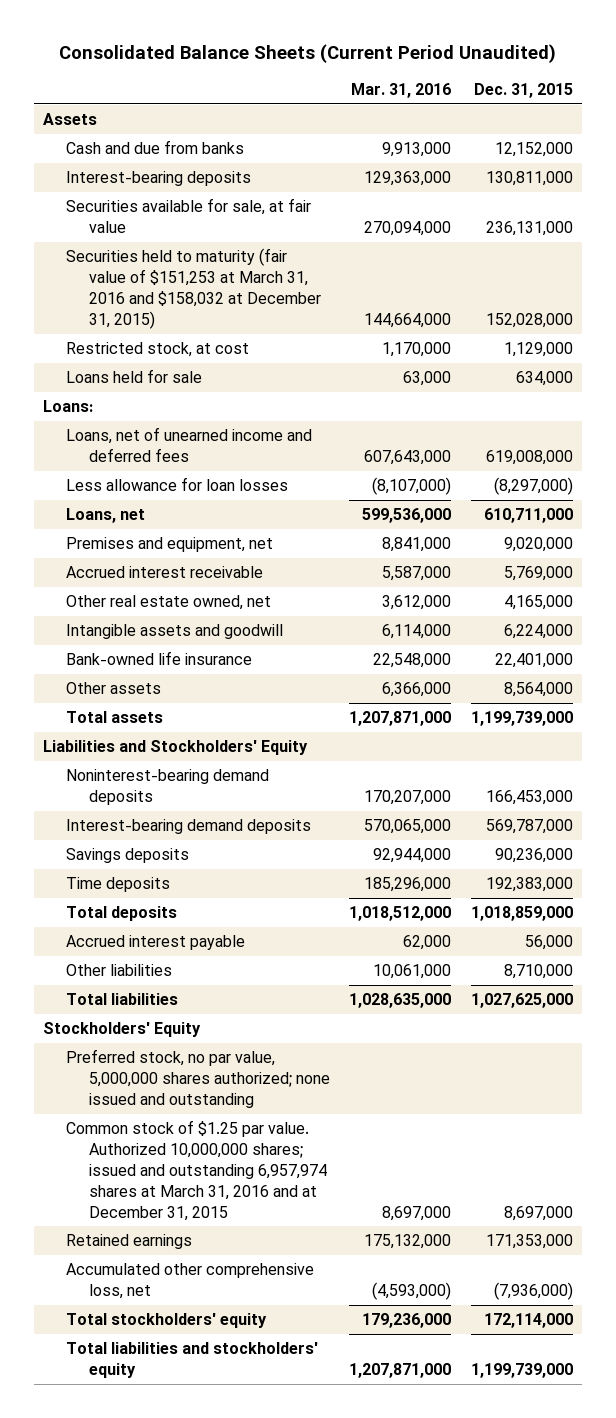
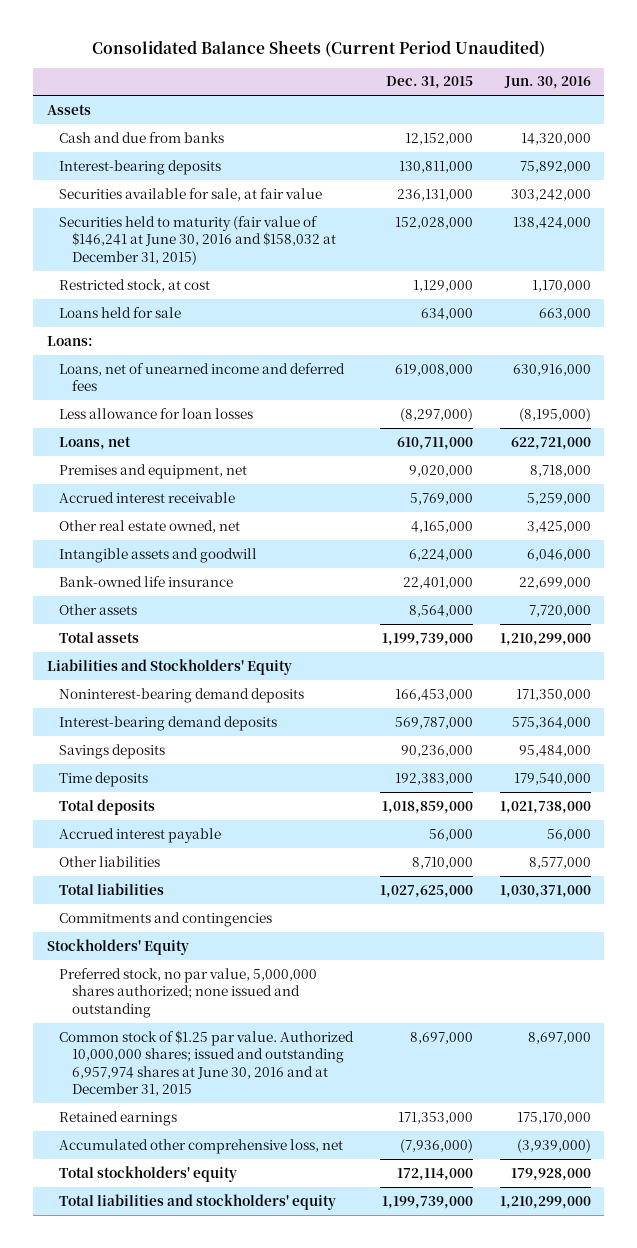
[351,83,452,99] Mar. 31, 2016 -> none
none -> [503,76,591,90] Jun. 30, 2016
[66,248,322,329] Securities held to maturity (fair value of $151,253 at March 31, 2016 and $158,032 at December 31, 2015) -> [59,215,336,265] Securities held to maturity (fair value of $146,241 at June 30, 2016 and $158,032 at December 31, 2015)
none -> [59,911,273,927] Commitments and contingencies
[66,1120,328,1221] Common stock of $1.25 par value. Authorized 10,000,000 shares; issued and outstanding 6,957,974 shares at March 31, 2016 and at December 31, 2015 -> [59,1029,355,1097] Common stock of $1.25 par value. Authorized 10,000,000 shares; issued and outstanding 6,957,974 shares at June 30, 2016 and at December 31, 2015

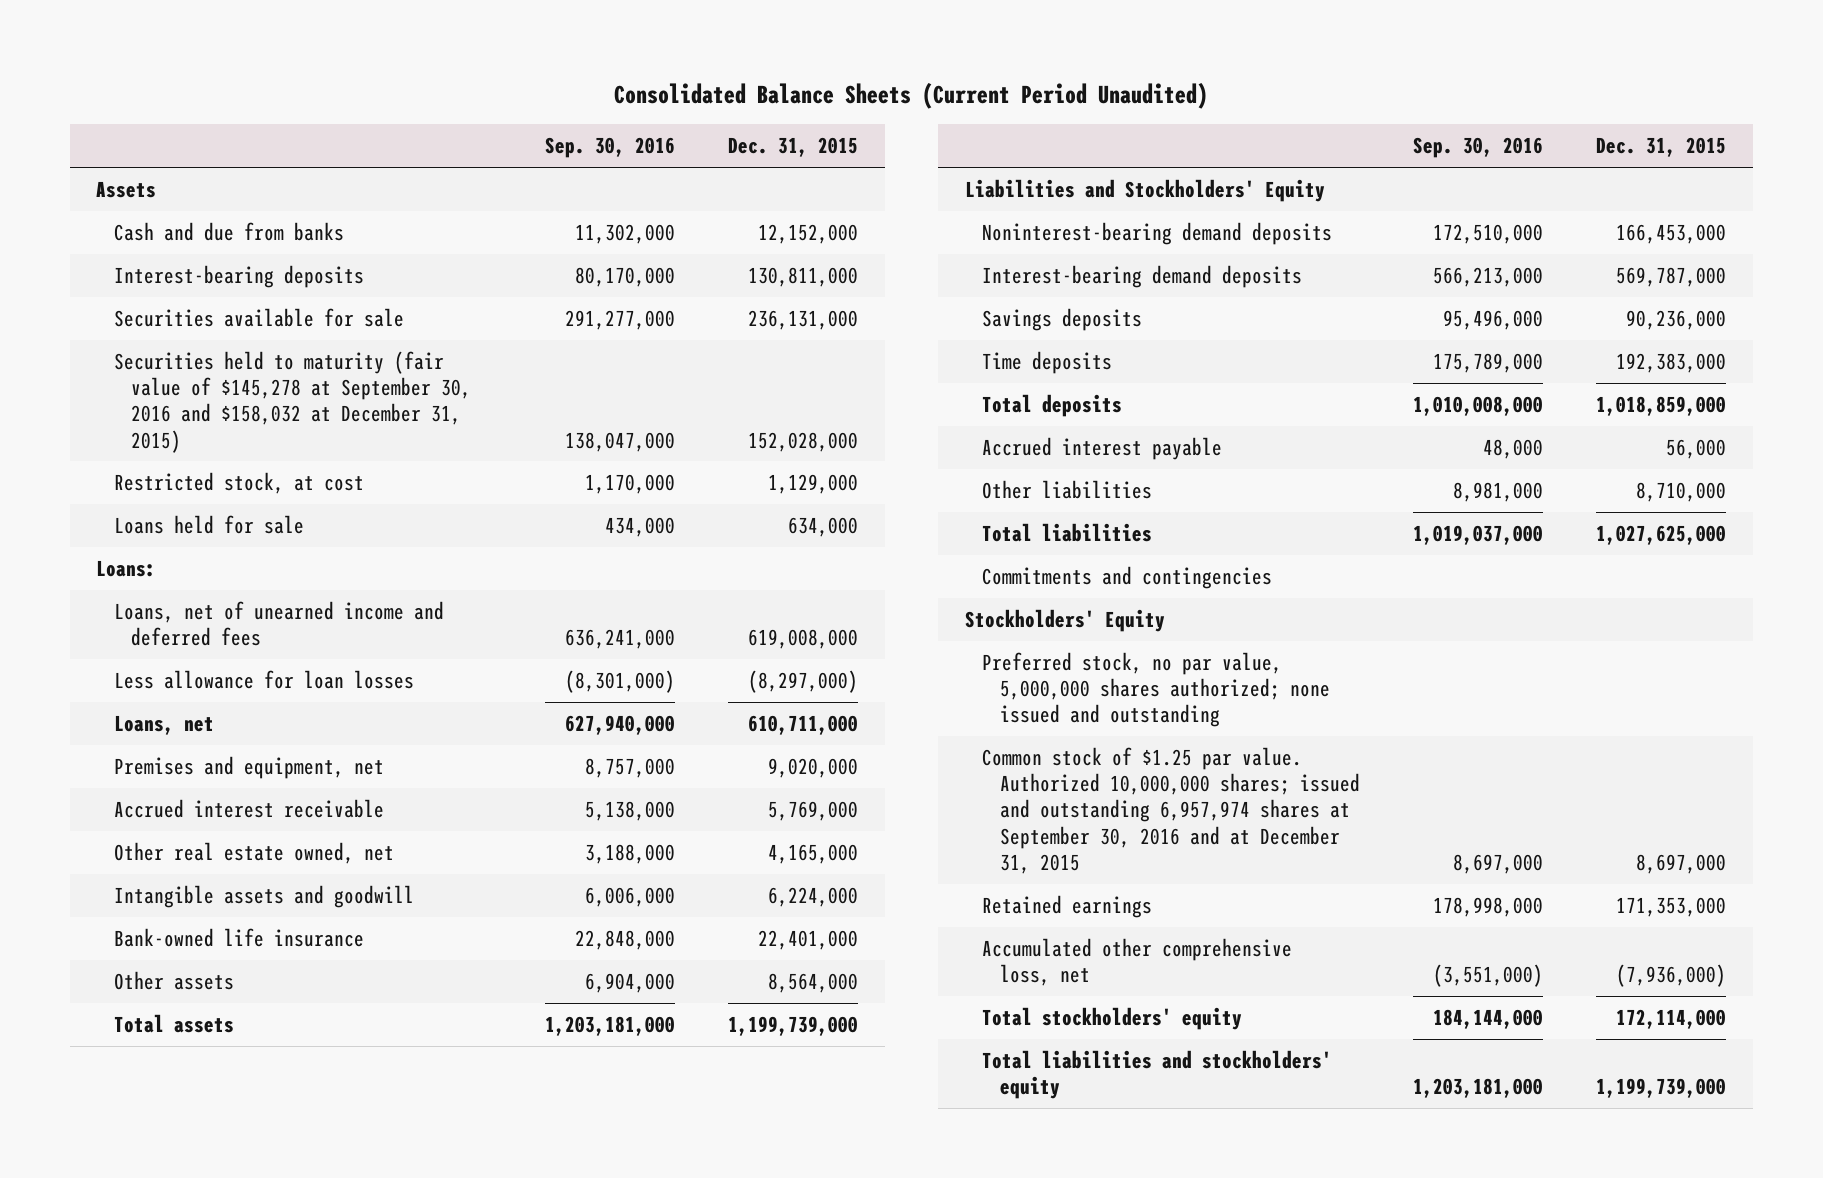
[503,76,591,90] Jun. 30, 2016 -> none
none -> [544,137,675,159] Sep. 30, 2016
[59,187,323,201] Securities available for sale, at fair value -> [113,307,404,327] Securities available for sale
[59,215,336,265] Securities held to maturity (fair value of $146,241 at June 30, 2016 and $158,032 at December 31, 2015) -> [113,350,472,453] Securities held to maturity (fair value of $145,278 at September 30, 2016 and $158,032 at December 31, 2015)
[59,1029,355,1097] Common stock of $1.25 par value. Authorized 10,000,000 shares; issued and outstanding 6,957,974 shares at June 30, 2016 and at December 31, 2015 -> [982,746,1360,874] Common stock of $1.25 par value. Authorized 10,000,000 shares; issued and outstanding 6,957,974 shares at September 30, 2016 and at December 31, 2015

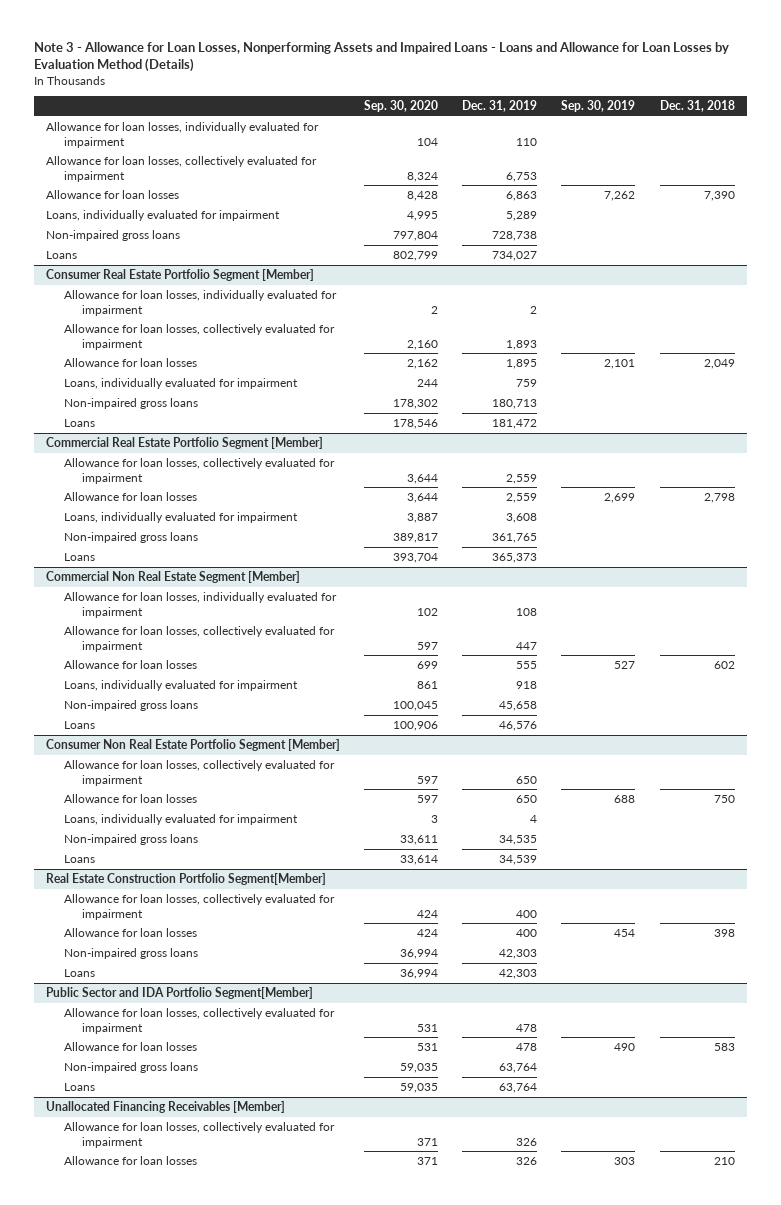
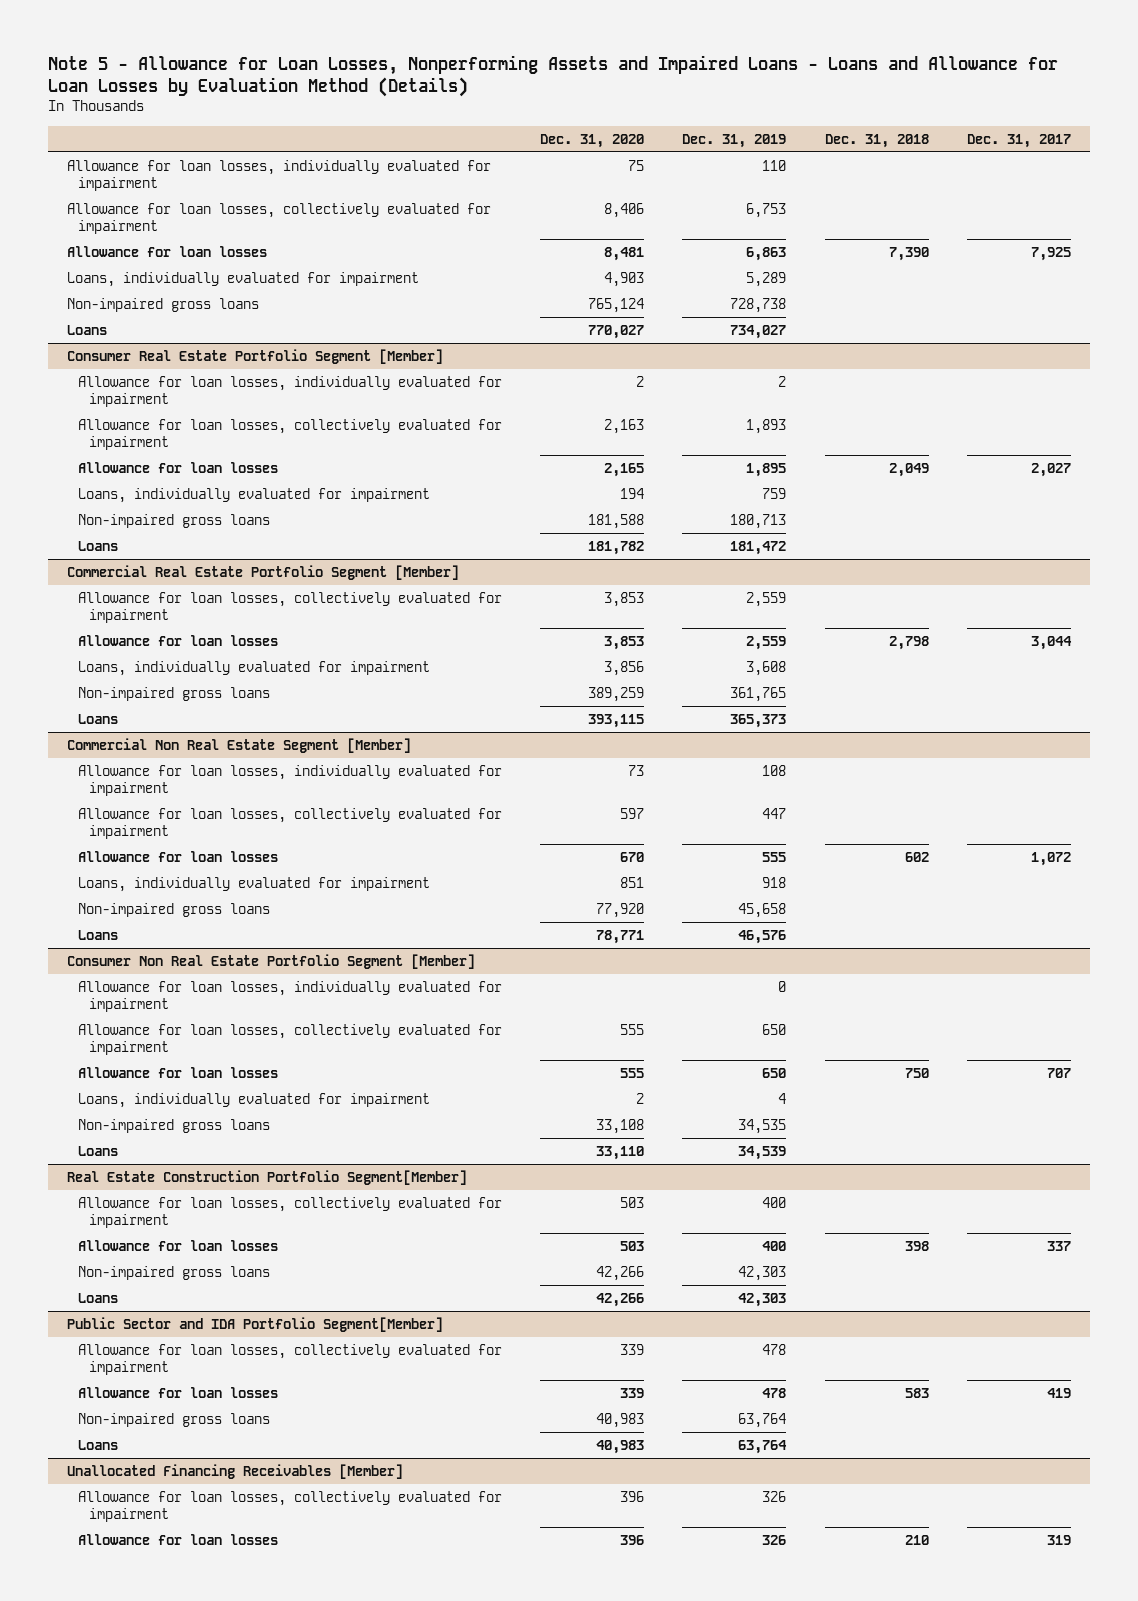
[34,41,730,73] Note 3 - Allowance for Loan Losses, Nonperforming Assets and Impaired Loans - Loans and Allowance for Loan Losses by Evaluation Method (Details) -> [48,55,1059,98] Note 5 - Allowance for Loan Losses, Nonperforming Assets and Impaired Loans - Loans and Allowance for Loan Losses by Evaluation Method (Details)
[364,99,439,112] Sep. 30, 2020 -> none
[561,99,636,112] Sep. 30, 2019 -> none
none -> [540,133,645,148] Dec. 31, 2020
none -> [966,133,1071,148] Dec. 31, 2017
none -> [78,981,503,1013] Allowance for loan losses, individually evaluated for impairment

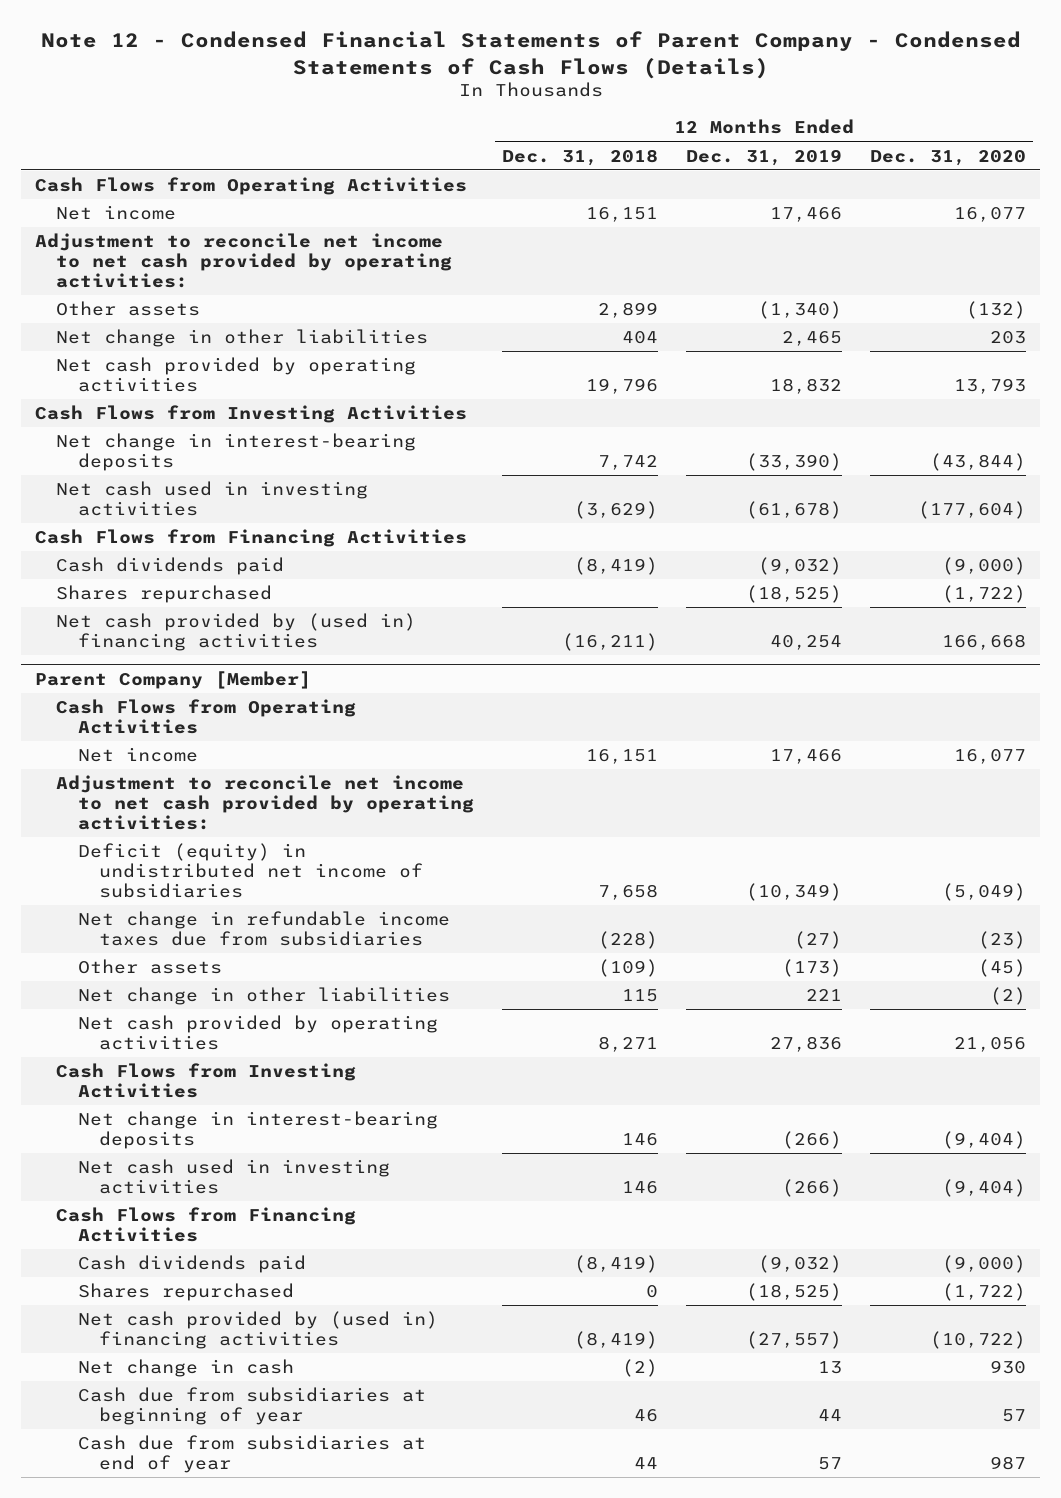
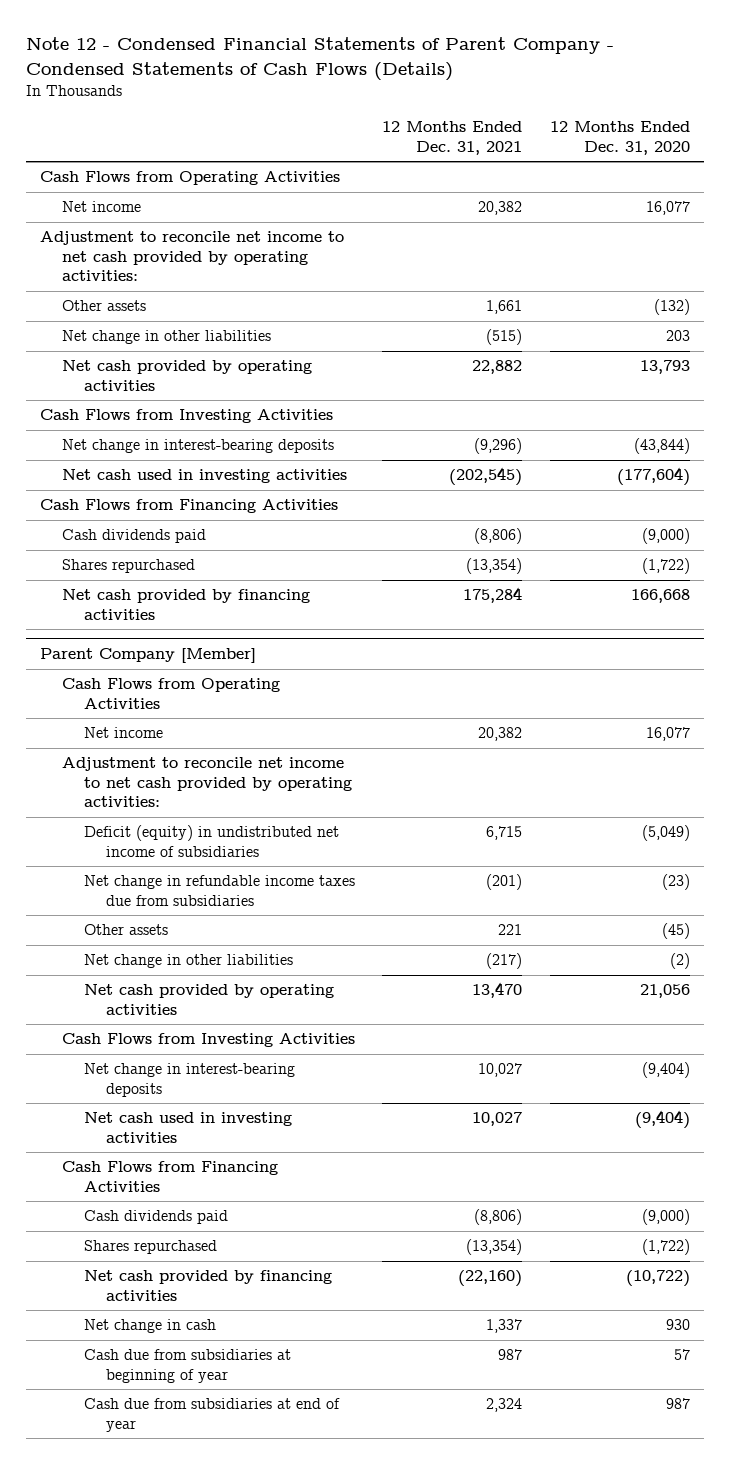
[501,148,658,166] Dec. 31, 2018 -> none
[685,148,842,166] Dec. 31, 2019 -> none
none -> [382,121,523,155] 12 Months Ended Dec. 31, 2021
[56,613,417,651] Net cash provided by (used in) financing activities -> [61,589,310,620] Net cash provided by financing activities
[77,1311,438,1349] Net cash provided by (used in) financing activities -> [83,1270,332,1301] Net cash provided by financing activities

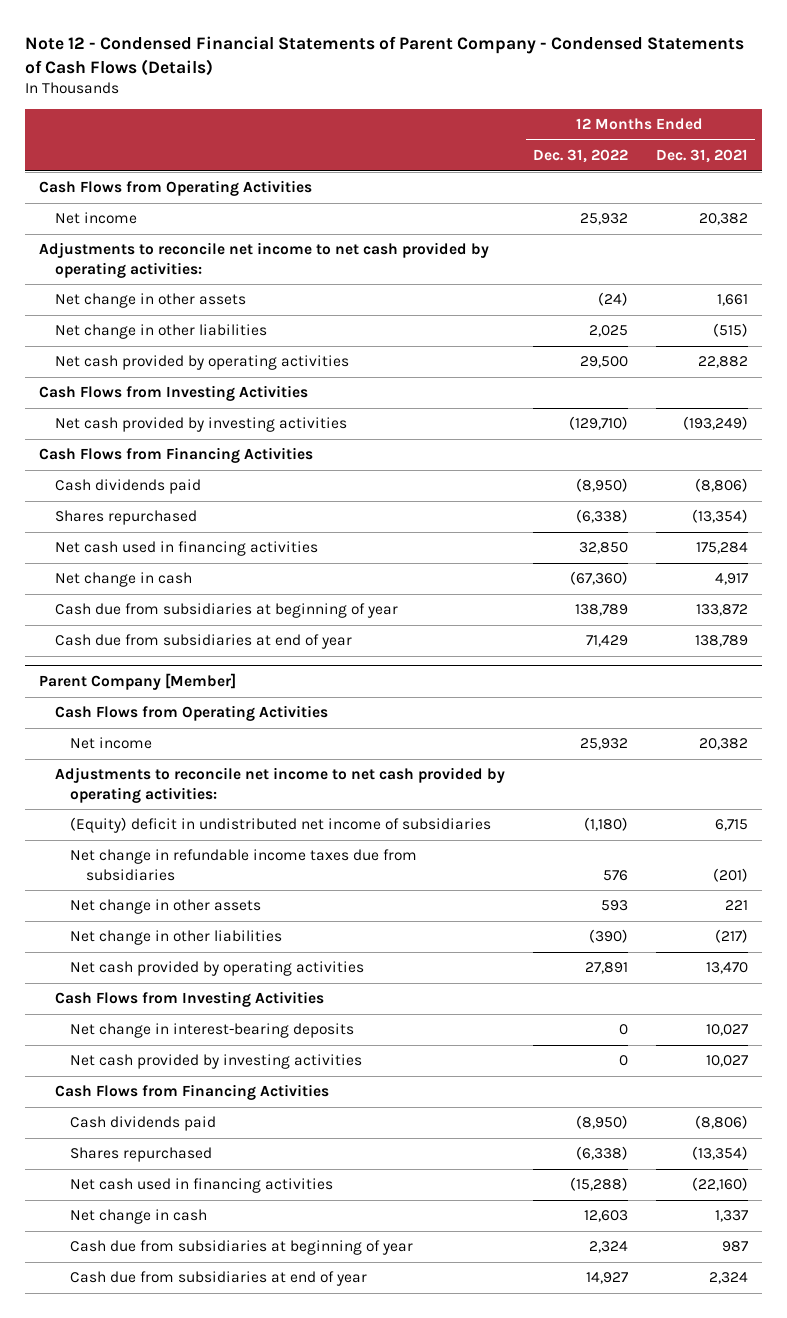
[550,121,691,155] 12 Months Ended Dec. 31, 2020 -> none
none -> [532,149,628,164] Dec. 31, 2022
[39,231,344,282] Adjustment to reconcile net income to net cash provided by operating activities: -> [39,242,490,278] Adjustments to reconcile net income to net cash provided by operating activities:
[61,300,146,312] Other assets -> [54,293,246,309] Net change in other assets
[61,439,334,454] Net change in interest-bearing deposits -> none
[61,469,347,484] Net cash used in investing activities -> [54,417,347,433] Net cash provided by investing activities
[449,467,523,487] (202,545) -> [682,416,748,431] (193,249)
[61,589,310,620] Net cash provided by financing activities -> [54,541,318,557] Net cash used in financing activities
none -> [54,572,192,588] Net change in cash
none -> [54,603,398,619] Cash due from subsidiaries at beginning of year
none -> [54,634,352,650] Cash due from subsidiaries at end of year
[61,757,352,808] Adjustment to reconcile net income to net cash provided by operating activities: -> [54,767,505,803] Adjustments to reconcile net income to net cash provided by operating activities:
[83,825,339,857] Deficit (equity) in undistributed net income of subsidiaries -> [70,817,492,834] (Equity) deficit in undistributed net income of subsidiaries
[83,924,168,936] Other assets -> [70,899,262,915] Net change in other assets
[83,1112,292,1143] Net cash used in investing activities -> [70,1054,363,1070] Net cash provided by investing activities
[83,1270,332,1301] Net cash provided by financing activities -> [70,1178,334,1194] Net cash used in financing activities

